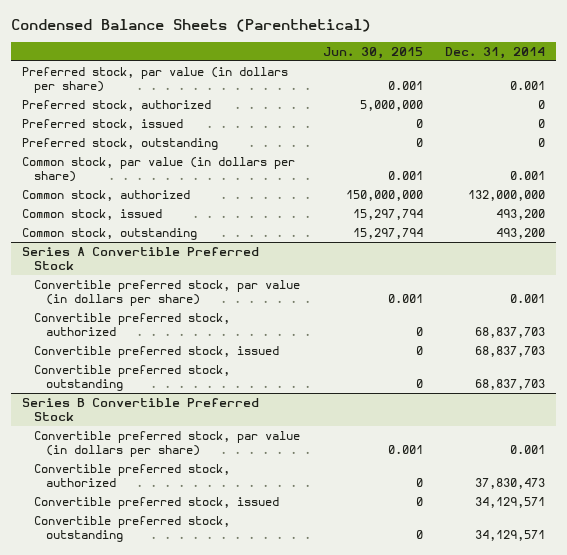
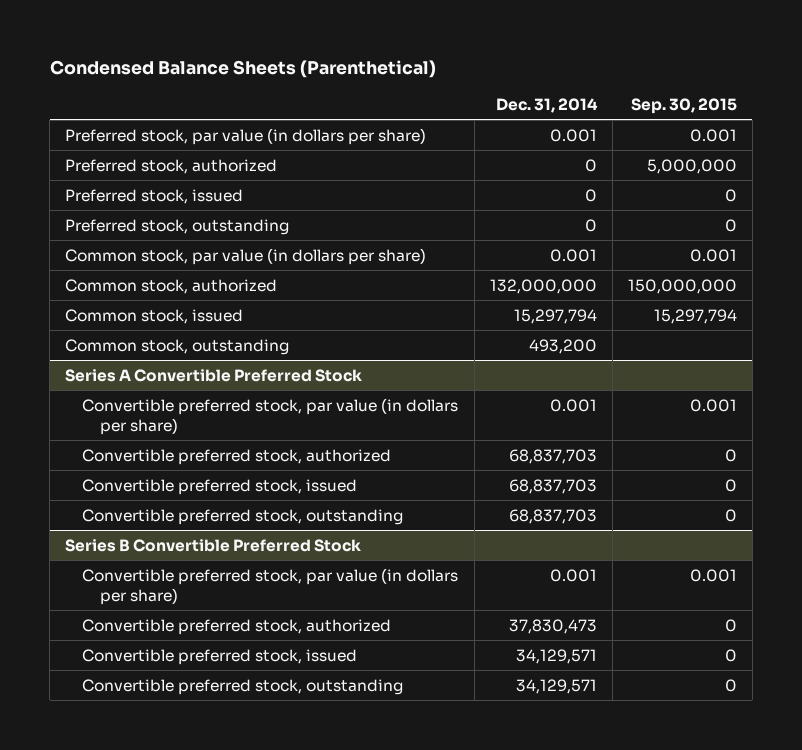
[322,47,423,60] Jun. 30, 2015 -> none
none -> [630,97,737,114] Sep. 30, 2015
[496,208,546,220] 493,200 -> [513,308,597,324] 15,297,794

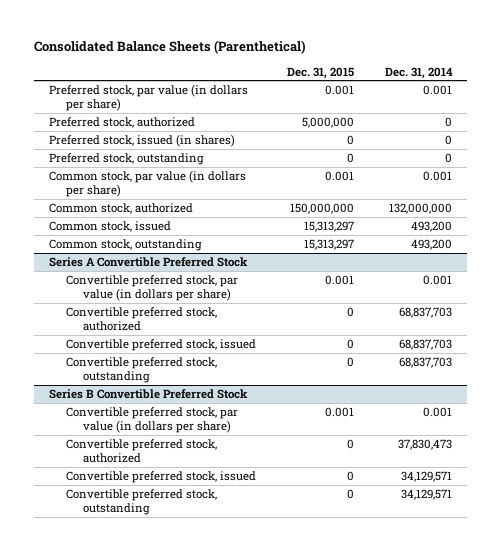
[49,59,436,78] Condensed Balance Sheets (Parenthetical) -> [33,40,306,55] Consolidated Balance Sheets (Parenthetical)
[630,97,737,114] Sep. 30, 2015 -> none
none -> [286,66,354,79] Dec. 31, 2015
[65,188,244,204] Preferred stock, issued -> [49,133,236,147] Preferred stock, issued (in shares)
[513,308,597,324] 15,297,794 -> [410,220,452,232] 493,200

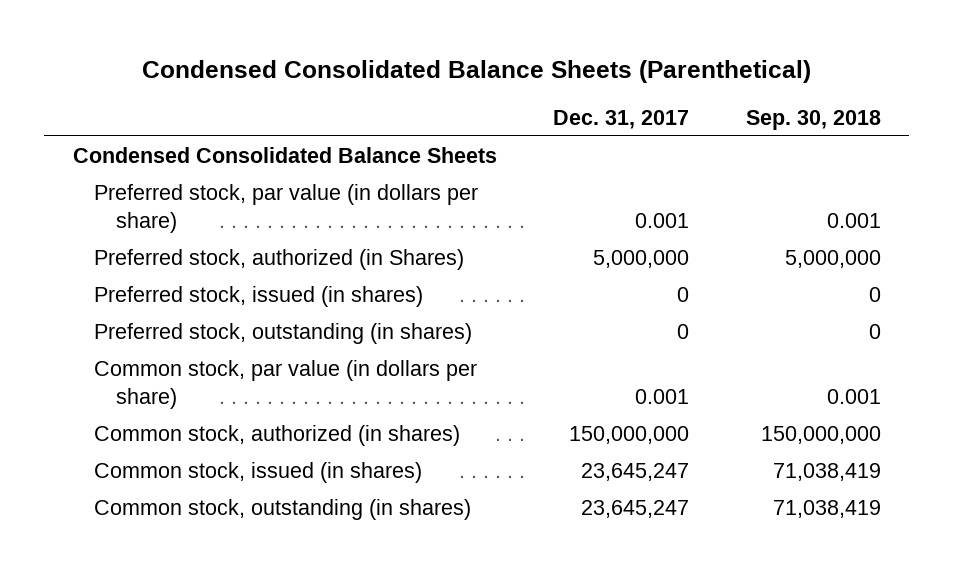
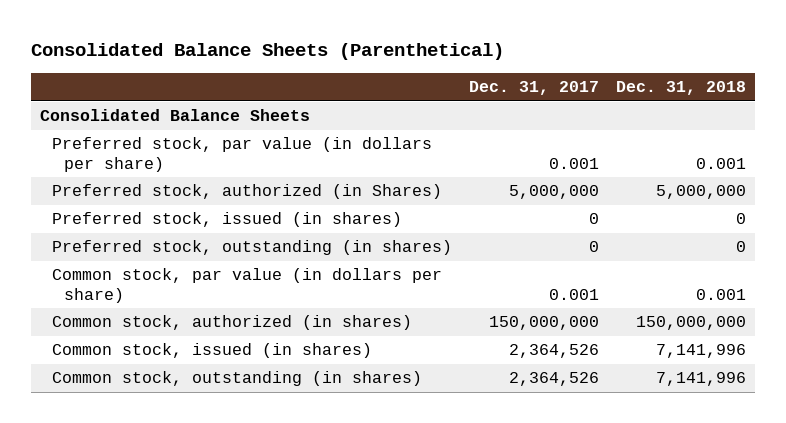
[141,59,811,83] Condensed Consolidated Balance Sheets (Parenthetical) -> [31,43,505,61] Consolidated Balance Sheets (Parenthetical)
[745,109,881,130] Sep. 30, 2018 -> none
none -> [616,81,747,96] Dec. 31, 2018
[72,146,497,163] Condensed Consolidated Balance Sheets -> [39,109,310,122] Consolidated Balance Sheets
[581,462,690,481] 23,645,247 -> [509,344,600,359] 2,364,526
[581,499,690,518] 23,645,247 -> [509,372,600,387] 2,364,526

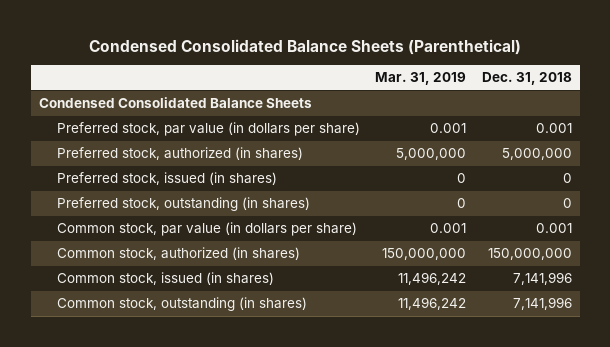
[31,43,505,61] Consolidated Balance Sheets (Parenthetical) -> [89,38,522,55] Condensed Consolidated Balance Sheets (Parenthetical)
[469,81,600,96] Dec. 31, 2017 -> none
none -> [375,72,467,86] Mar. 31, 2019
[39,109,310,122] Consolidated Balance Sheets -> [38,97,312,109] Condensed Consolidated Balance Sheets
[51,184,442,200] Preferred stock, authorized (in Shares) -> [56,147,303,161] Preferred stock, authorized (in shares)

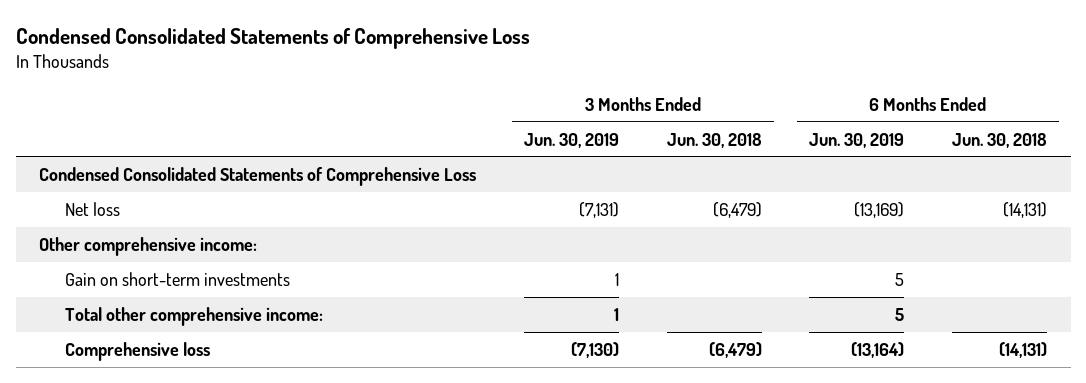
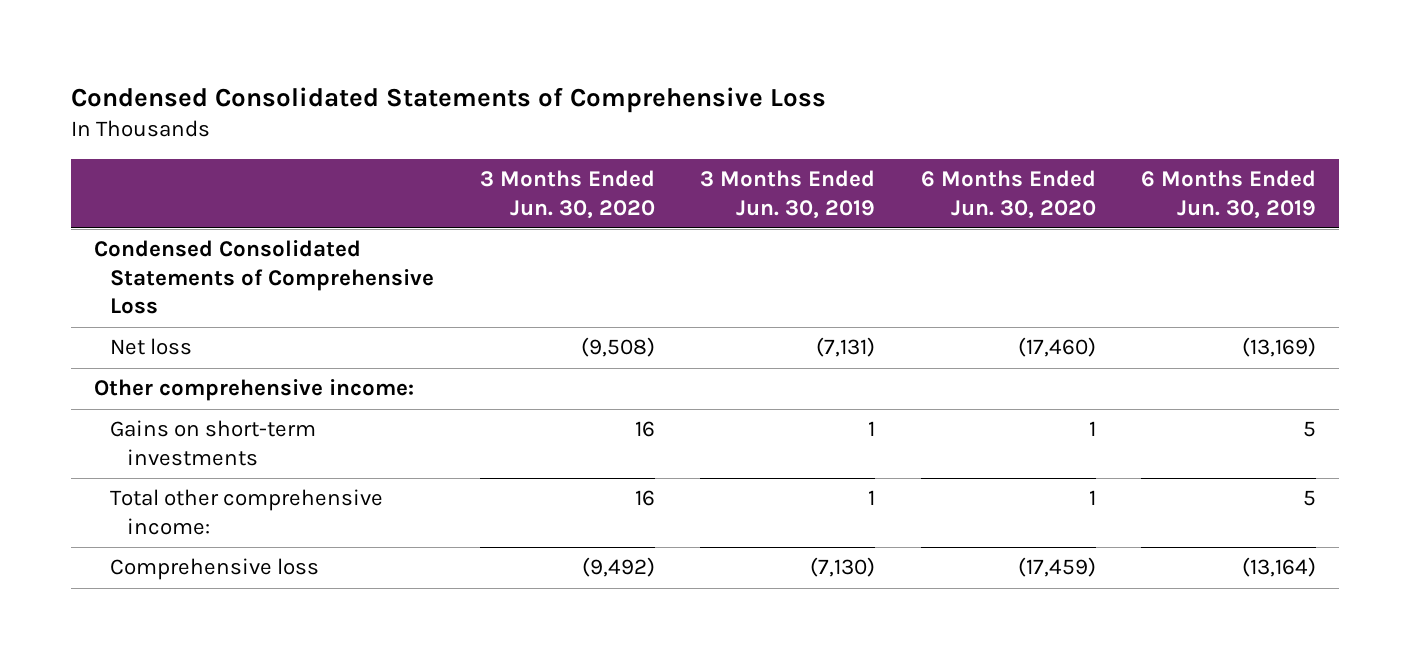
[666,132,762,148] Jun. 30, 2018 -> none
[951,132,1047,148] Jun. 30, 2018 -> none
none -> [479,170,655,219] 3 Months Ended Jun. 30, 2020
none -> [920,170,1096,219] 6 Months Ended Jun. 30, 2020
[64,272,290,287] Gain on short-term investments -> [110,420,317,466] Gains on short-term investments

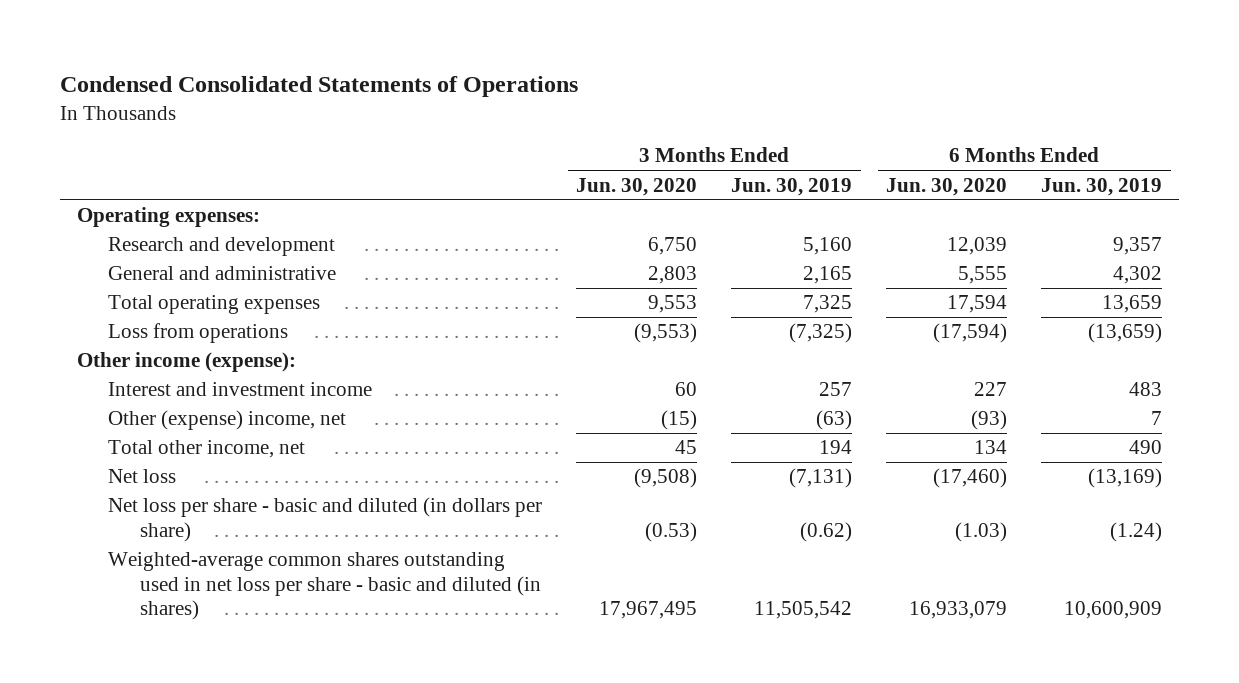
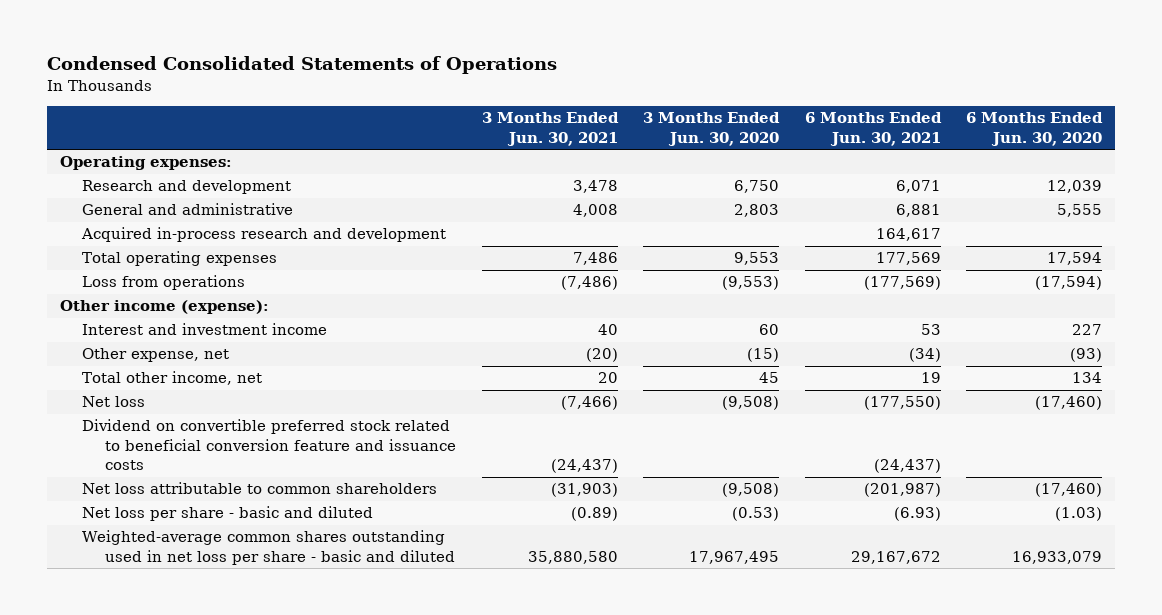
[731,177,853,196] Jun. 30, 2019 -> none
[1041,177,1163,196] Jun. 30, 2019 -> none
none -> [481,112,619,146] 3 Months Ended Jun. 30, 2021
none -> [804,112,942,146] 6 Months Ended Jun. 30, 2021
none -> [81,227,447,243] Acquired in-process research and development
[108,410,347,431] Other (expense) income, net -> [82,348,230,363] Other expense, net
none -> [82,419,456,471] Dividend on convertible preferred stock related to beneficial conversion feature and issuance costs
none -> [82,482,438,495] Net loss attributable to common shareholders
[108,497,543,542] Net loss per share - basic and diluted (in dollars per share) -> [82,506,374,522] Net loss per share - basic and diluted
[108,552,542,621] Weighted-average common shares outstanding used in net loss per share - basic and diluted (in shares) -> [82,530,455,565] Weighted-average common shares outstanding used in net loss per share - basic and diluted

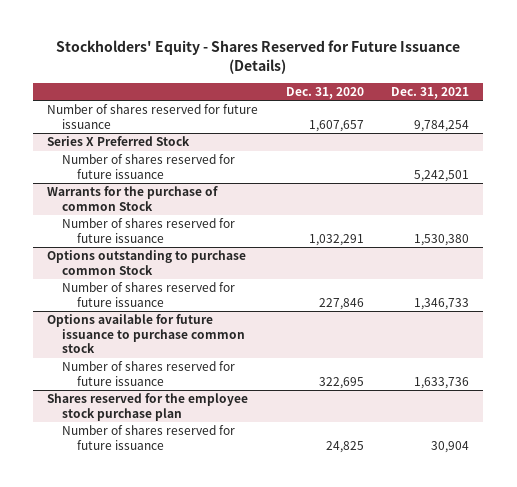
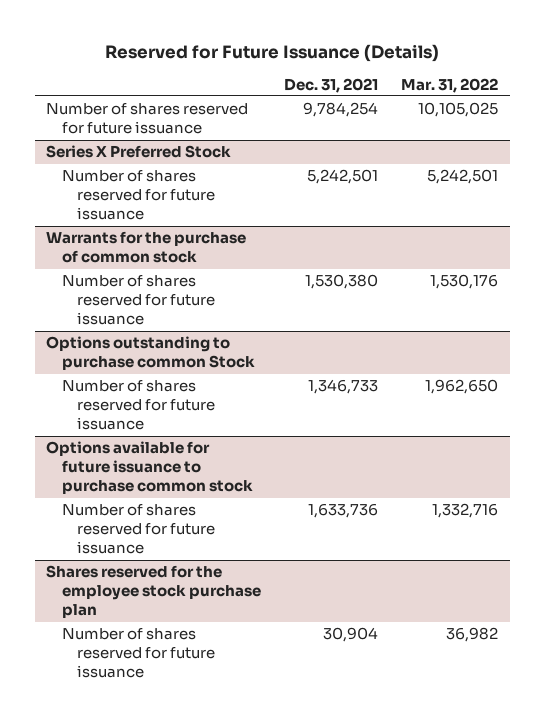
[56,40,461,74] Stockholders' Equity - Shares Reserved for Future Issuance (Details) -> [105,43,440,62] Reserved for Future Issuance (Details)
[285,87,364,100] Dec. 31, 2020 -> none
none -> [401,77,499,93] Mar. 31, 2022
[47,186,219,211] Warrants for the purchase of common Stock -> [46,231,247,264] Warrants for the purchase of common stock

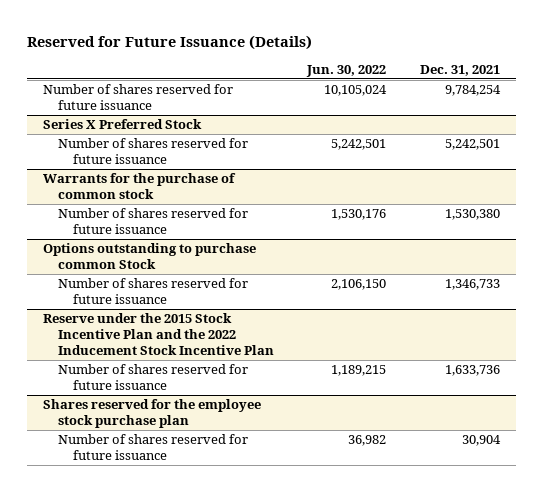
[401,77,499,93] Mar. 31, 2022 -> none
none -> [306,64,387,77] Jun. 30, 2022
[46,441,253,495] Options available for future issuance to purchase common stock -> [43,313,275,355] Reserve under the 2015 Stock Incentive Plan and the 2022 Inducement Stock Incentive Plan

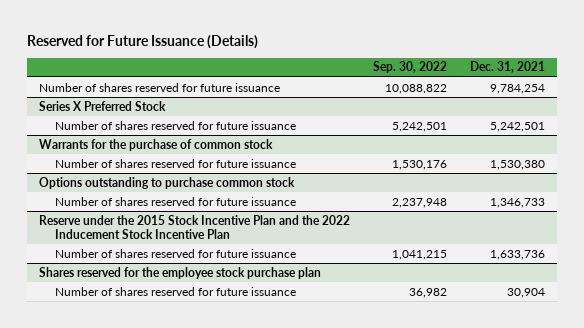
[306,64,387,77] Jun. 30, 2022 -> none
none -> [373,61,448,74] Sep. 30, 2022
[43,243,257,270] Options outstanding to purchase common Stock -> [38,176,295,189] Options outstanding to purchase common stock

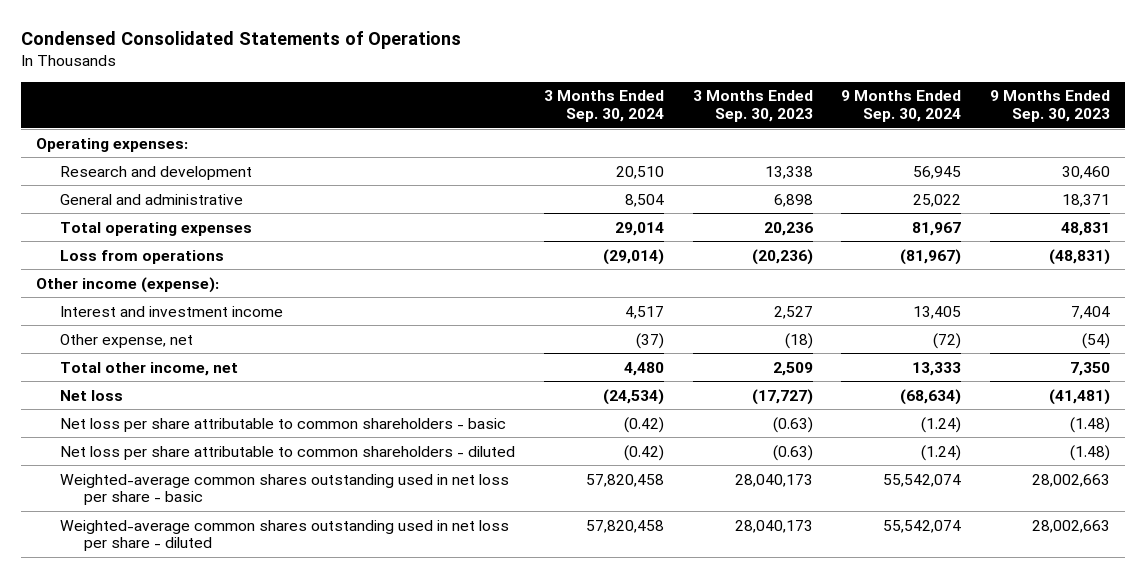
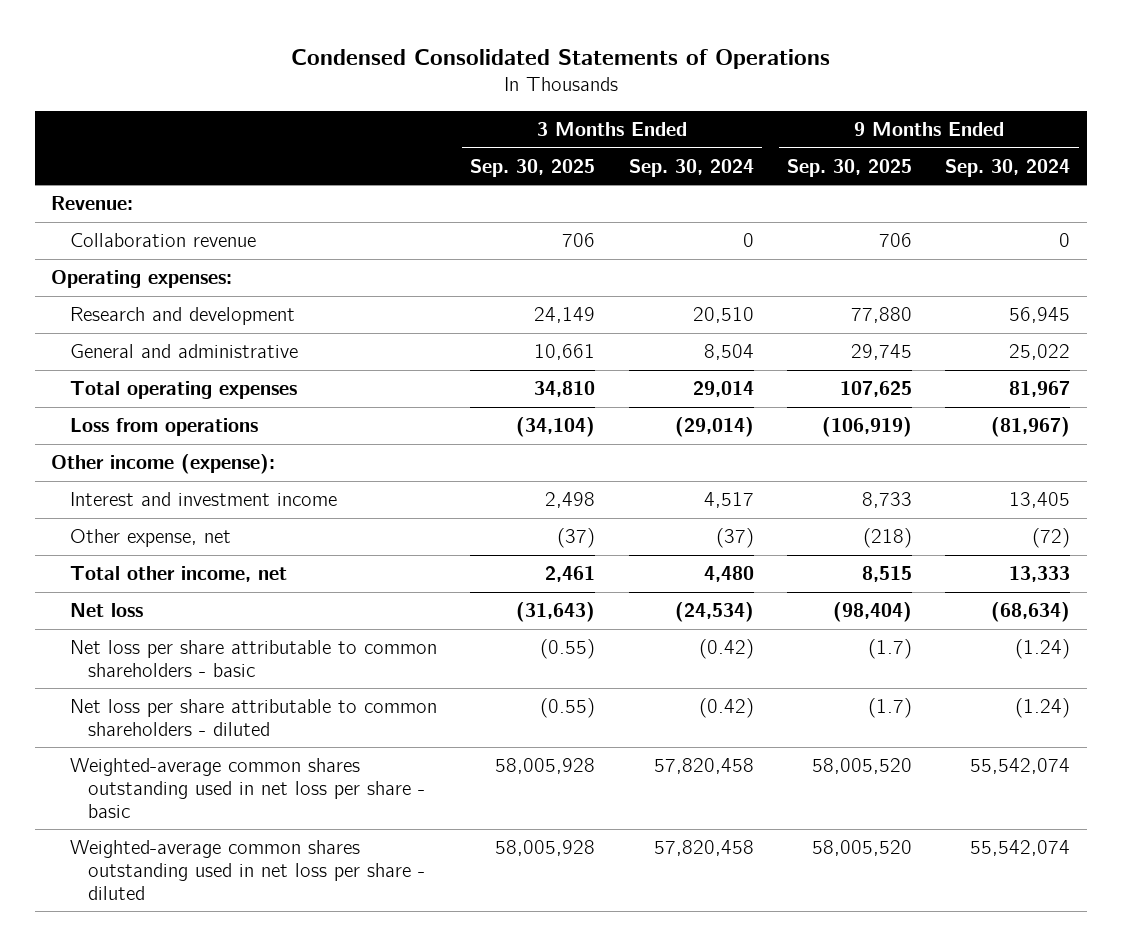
[692,90,813,123] 3 Months Ended Sep. 30, 2023 -> none
[990,90,1111,123] 9 Months Ended Sep. 30, 2023 -> none
none -> [470,158,596,177] Sep. 30, 2025
none -> [786,158,912,177] Sep. 30, 2025
none -> [51,196,134,211] Revenue:
none -> [69,233,256,248] Collaboration revenue

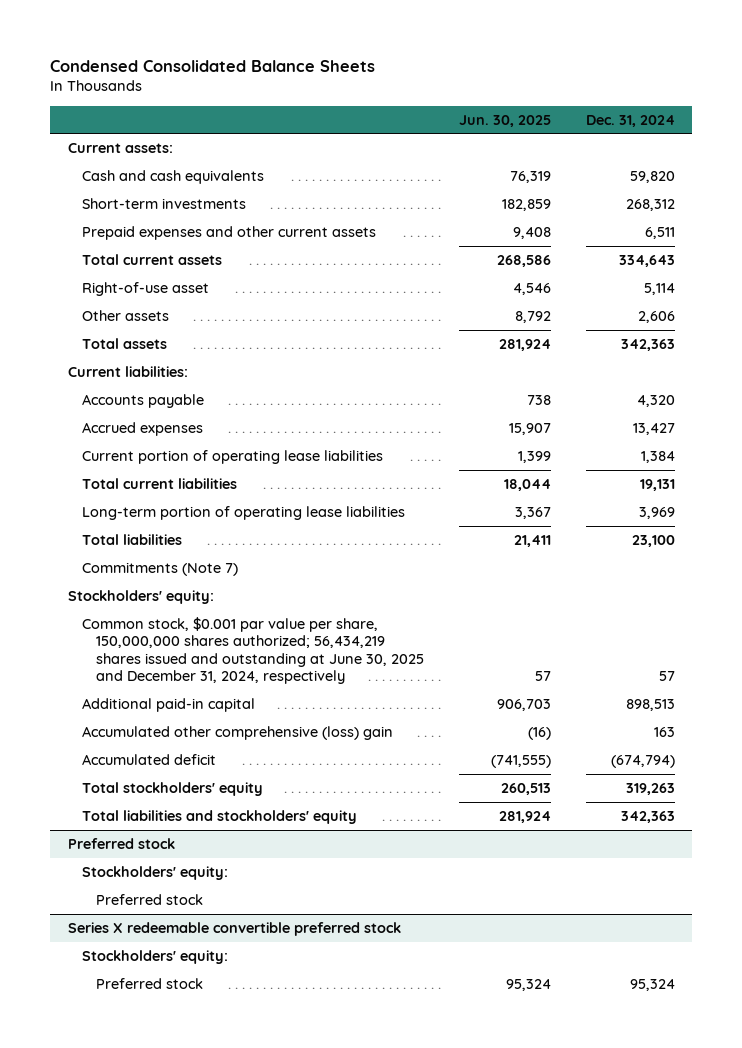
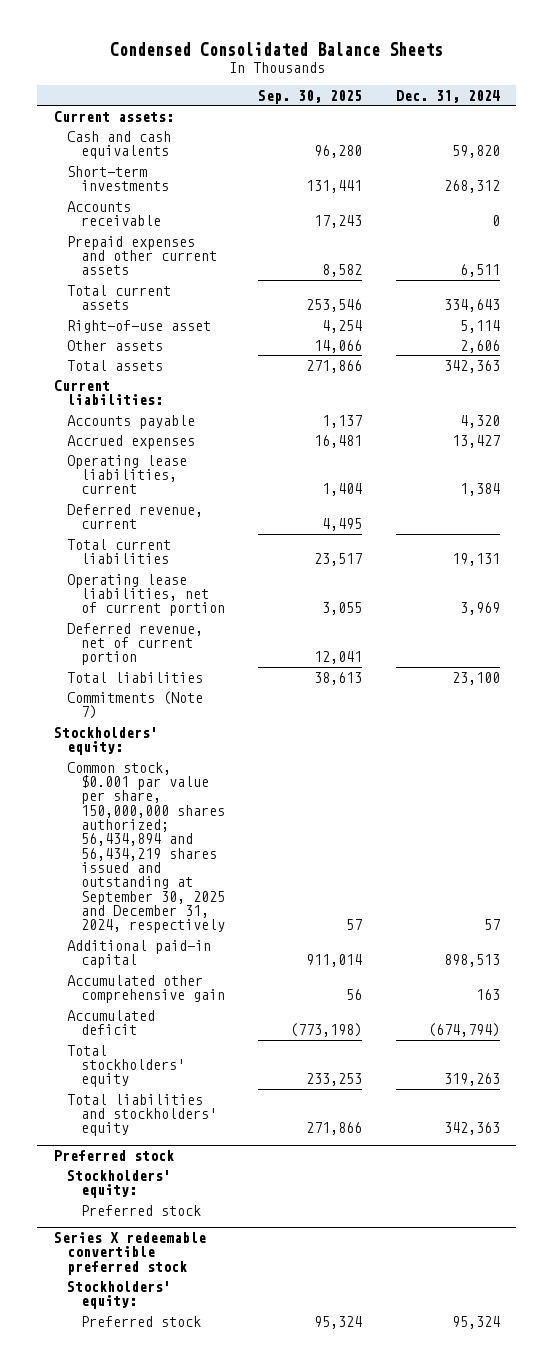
[458,114,551,127] Jun. 30, 2025 -> none
none -> [258,89,363,104] Sep. 30, 2025
none -> [67,200,161,227] Accounts receivable
[81,449,383,464] Current portion of operating lease liabilities -> [67,454,188,495] Operating lease liabilities, current
none -> [67,503,204,530] Deferred revenue, current
[81,505,405,520] Long-term portion of operating lease liabilities -> [67,573,225,617] Operating lease liabilities, net of current portion
none -> [67,622,204,666] Deferred revenue, net of current portion
[81,616,424,685] Common stock, $0.001 par value per share, 150,000,000 shares authorized; 56,434,219 shares issued and outstanding at June 30, 2025 and December 31, 2024, respectively -> [67,761,225,934] Common stock, $0.001 par value per share, 150,000,000 shares authorized; 56,434,894 and 56,434,219 shares issued and outstanding at September 30, 2025 and December 31, 2024, respectively
[81,725,393,740] Accumulated other comprehensive (loss) gain -> [67,974,225,1004] Accumulated other comprehensive gain

